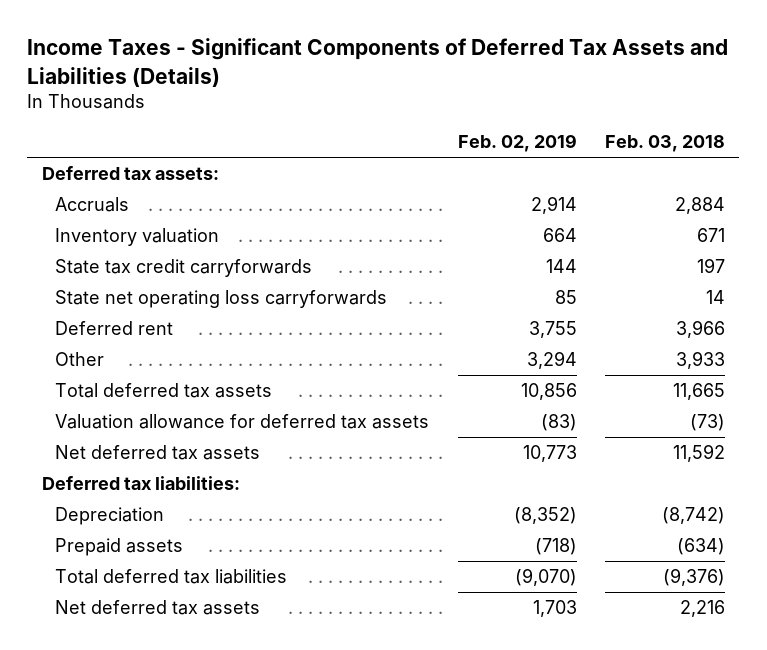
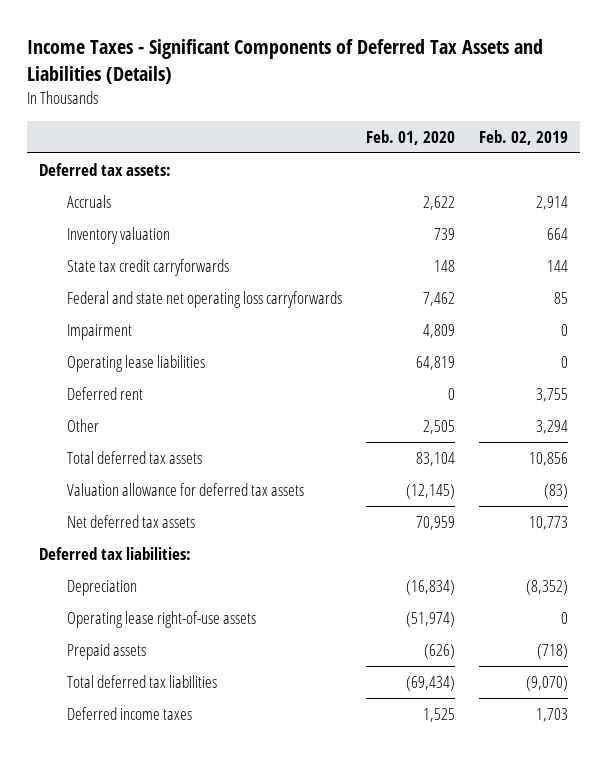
[605,135,726,153] Feb. 03, 2018 -> none
none -> [366,130,456,146] Feb. 01, 2020
[54,290,387,309] State net operating loss carryforwards -> [66,291,342,309] Federal and state net operating loss carryforwards
none -> [66,324,132,341] Impairment
none -> [66,355,205,373] Operating lease liabilities
none -> [66,611,256,629] Operating lease right-of-use assets
[54,600,260,616] Net deferred tax assets -> [66,707,192,721] Deferred income taxes

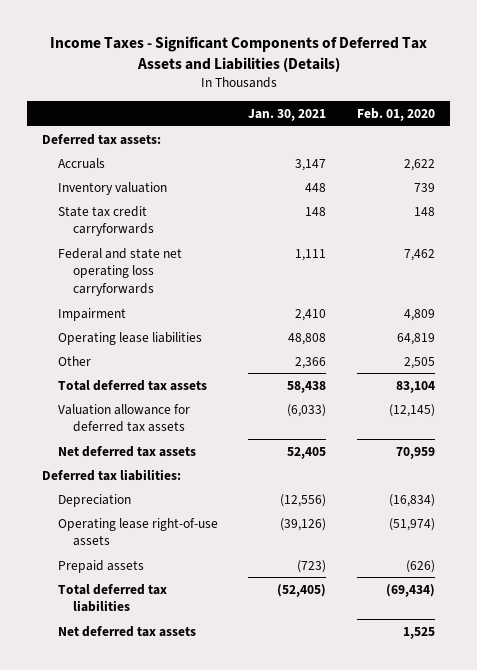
[479,130,569,146] Feb. 02, 2019 -> none
none -> [248,108,327,121] Jan. 30, 2021
[66,387,143,401] Deferred rent -> none
[66,707,192,721] Deferred income taxes -> [57,625,196,637] Net deferred tax assets

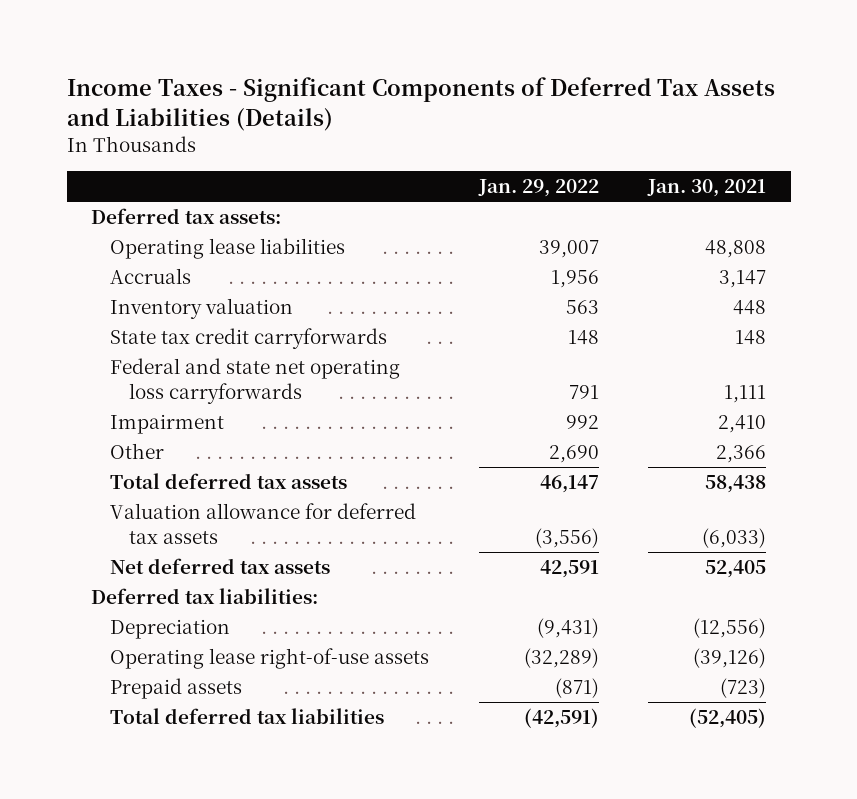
[357,107,436,121] Feb. 01, 2020 -> none
none -> [477,178,599,197] Jan. 29, 2022
[57,331,202,345] Operating lease liabilities -> [110,238,346,260] Operating lease liabilities
[57,625,196,637] Net deferred tax assets -> none

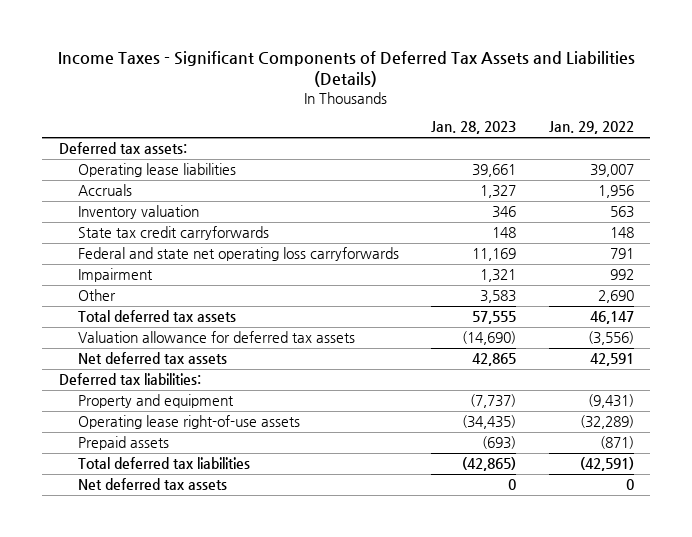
[647,178,767,197] Jan. 30, 2021 -> none
none -> [431,121,517,135] Jan. 28, 2023
[110,619,231,640] Depreciation -> [77,394,234,409] Property and equipment
none -> [77,478,227,491] Net deferred tax assets

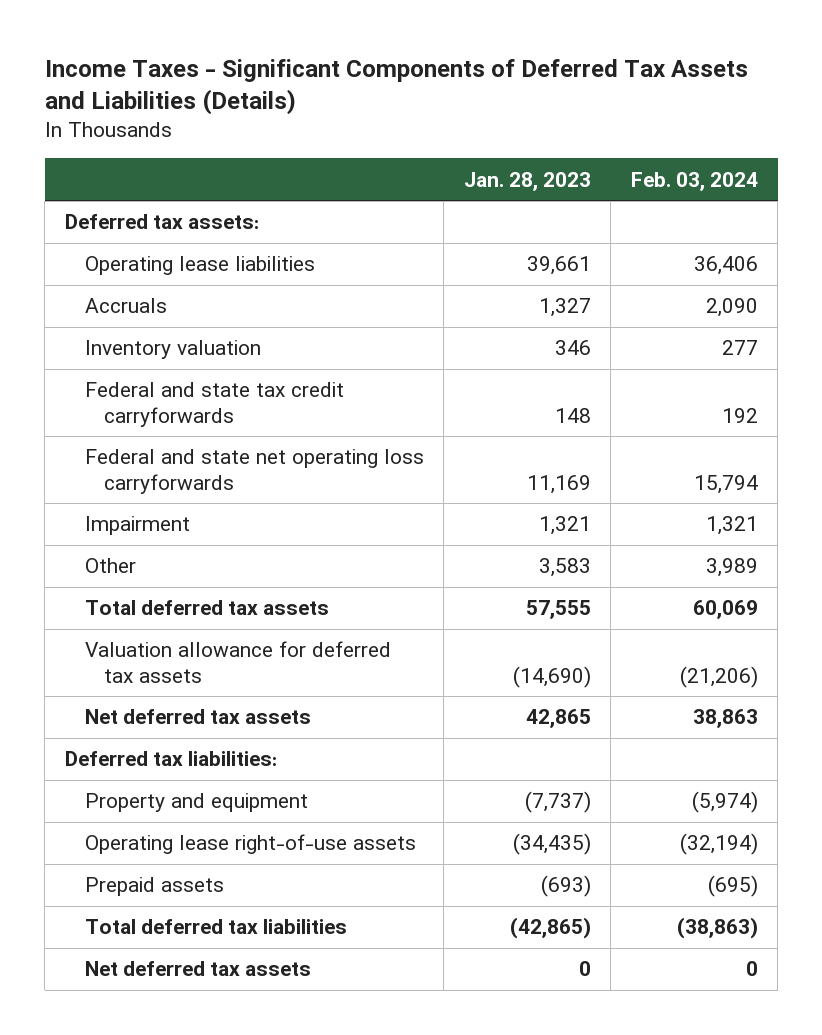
[548,121,634,135] Jan. 29, 2022 -> none
none -> [630,171,758,191] Feb. 03, 2024
[77,226,269,241] State tax credit carryforwards -> [84,382,344,427] Federal and state tax credit carryforwards

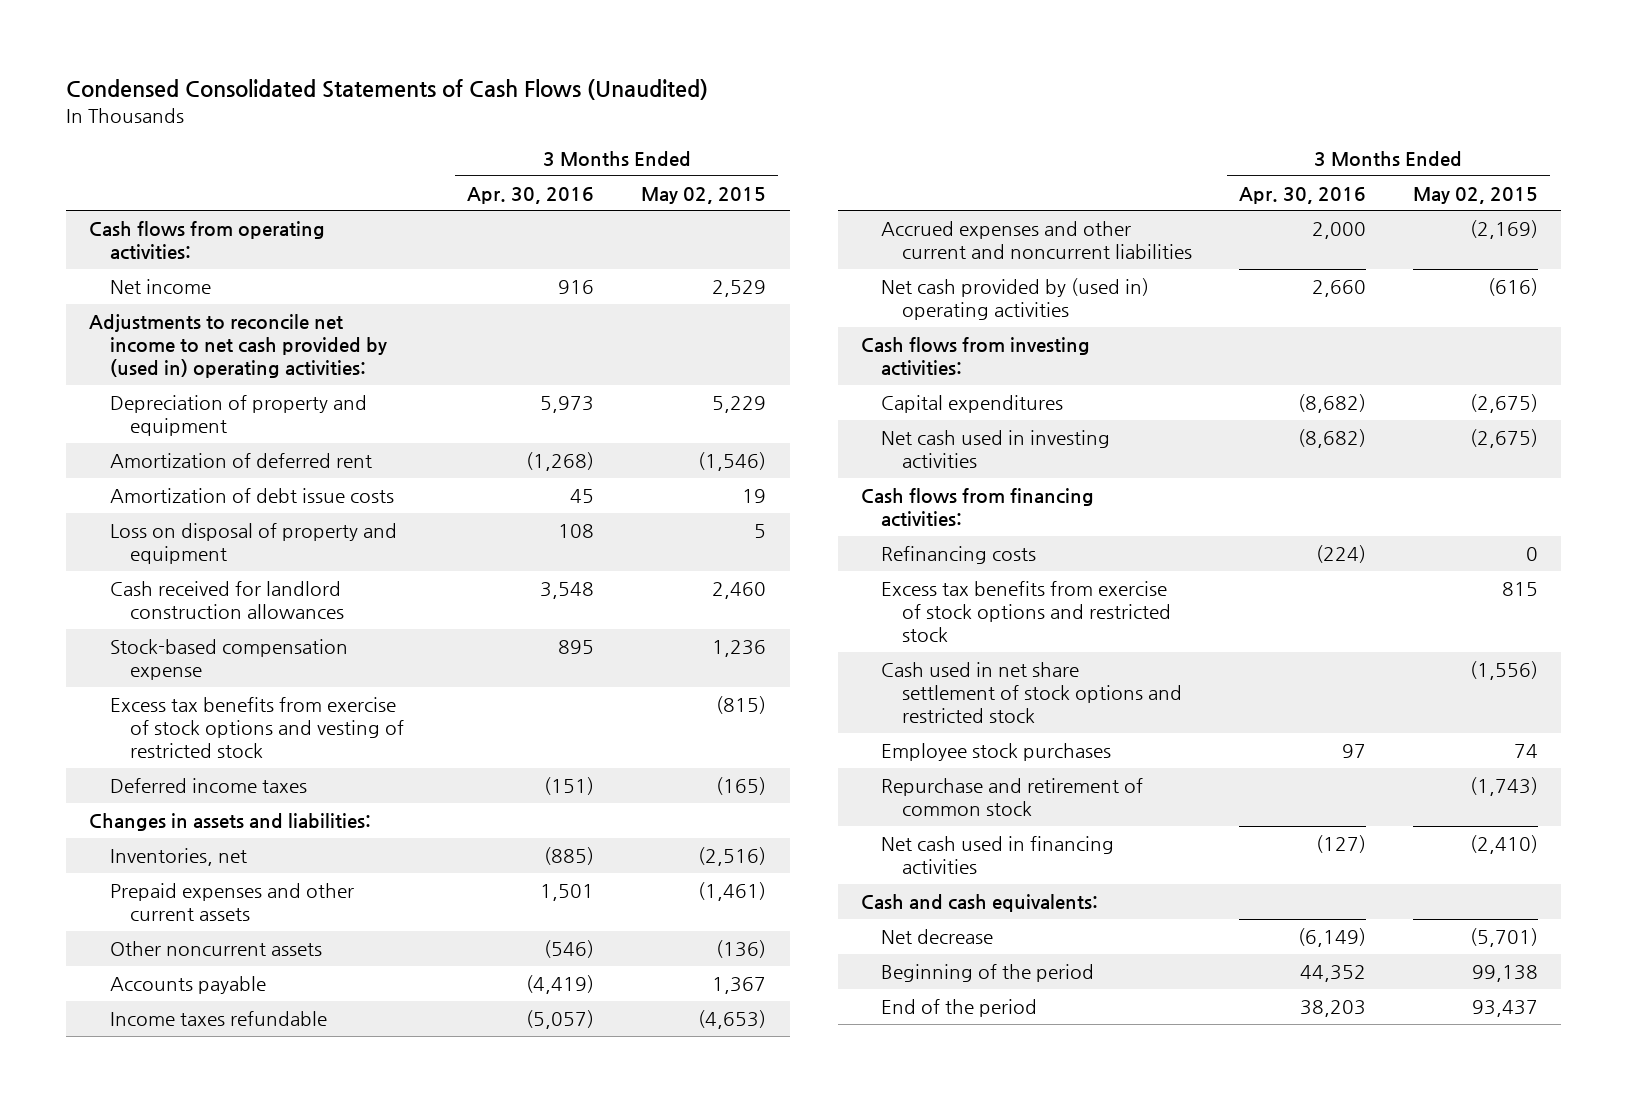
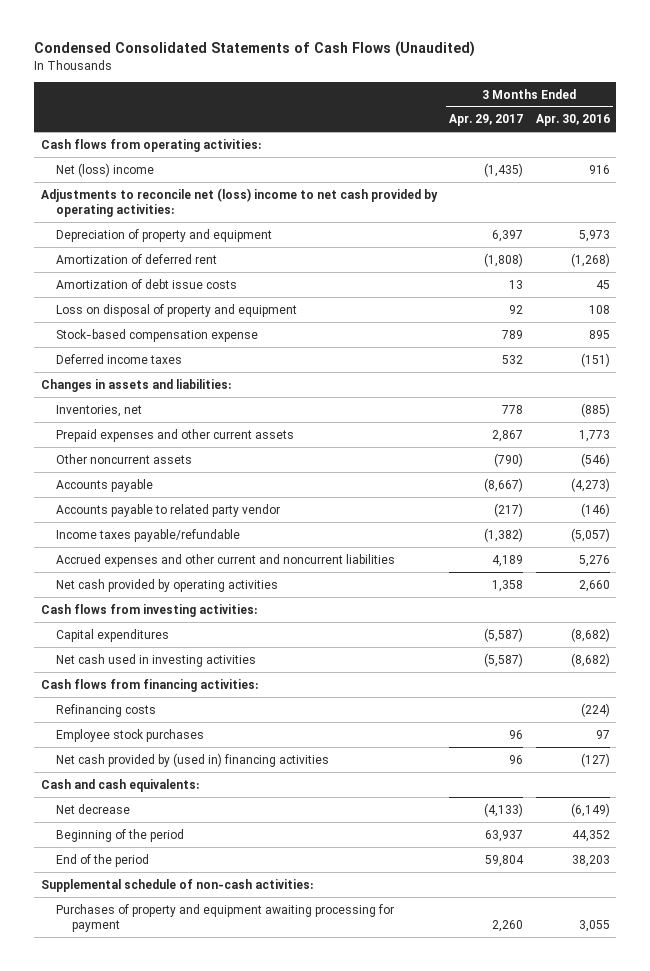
[641,186,767,204] May 02, 2015 -> none
none -> [449,114,524,127] Apr. 29, 2017
[109,279,211,295] Net income -> [56,162,155,177] Net (loss) income
[89,314,387,379] Adjustments to reconcile net income to net cash provided by (used in) operating activities: -> [40,187,438,217] Adjustments to reconcile net (loss) income to net cash provided by operating activities:
[109,581,345,620] Cash received for landlord construction allowances -> none
[109,697,405,759] Excess tax benefits from exercise of stock options and vesting of restricted stock -> none
[540,884,595,902] 1,501 -> [578,429,610,442] 1,773
[526,975,595,995] (4,419) -> [570,477,610,492] (4,273)
none -> [56,503,281,517] Accounts payable to related party vendor
[109,1011,327,1027] Income taxes refundable -> [56,528,241,542] Income taxes payable/refundable
[1311,222,1366,240] 2,000 -> [578,554,610,567] 5,276
[881,278,1150,321] Net cash provided by (used in) operating activities -> [56,578,279,592] Net cash provided by operating activities
[881,581,1171,643] Excess tax benefits from exercise of stock options and restricted stock -> none
[881,662,1182,724] Cash used in net share settlement of stock options and restricted stock -> none
[881,778,1144,817] Repurchase and retirement of common stock -> none
[881,836,1115,875] Net cash used in financing activities -> [56,752,330,767] Net cash provided by (used in) financing activities
none -> [40,878,313,892] Supplemental schedule of non-cash activities:
none -> [56,903,395,932] Purchases of property and equipment awaiting processing for payment

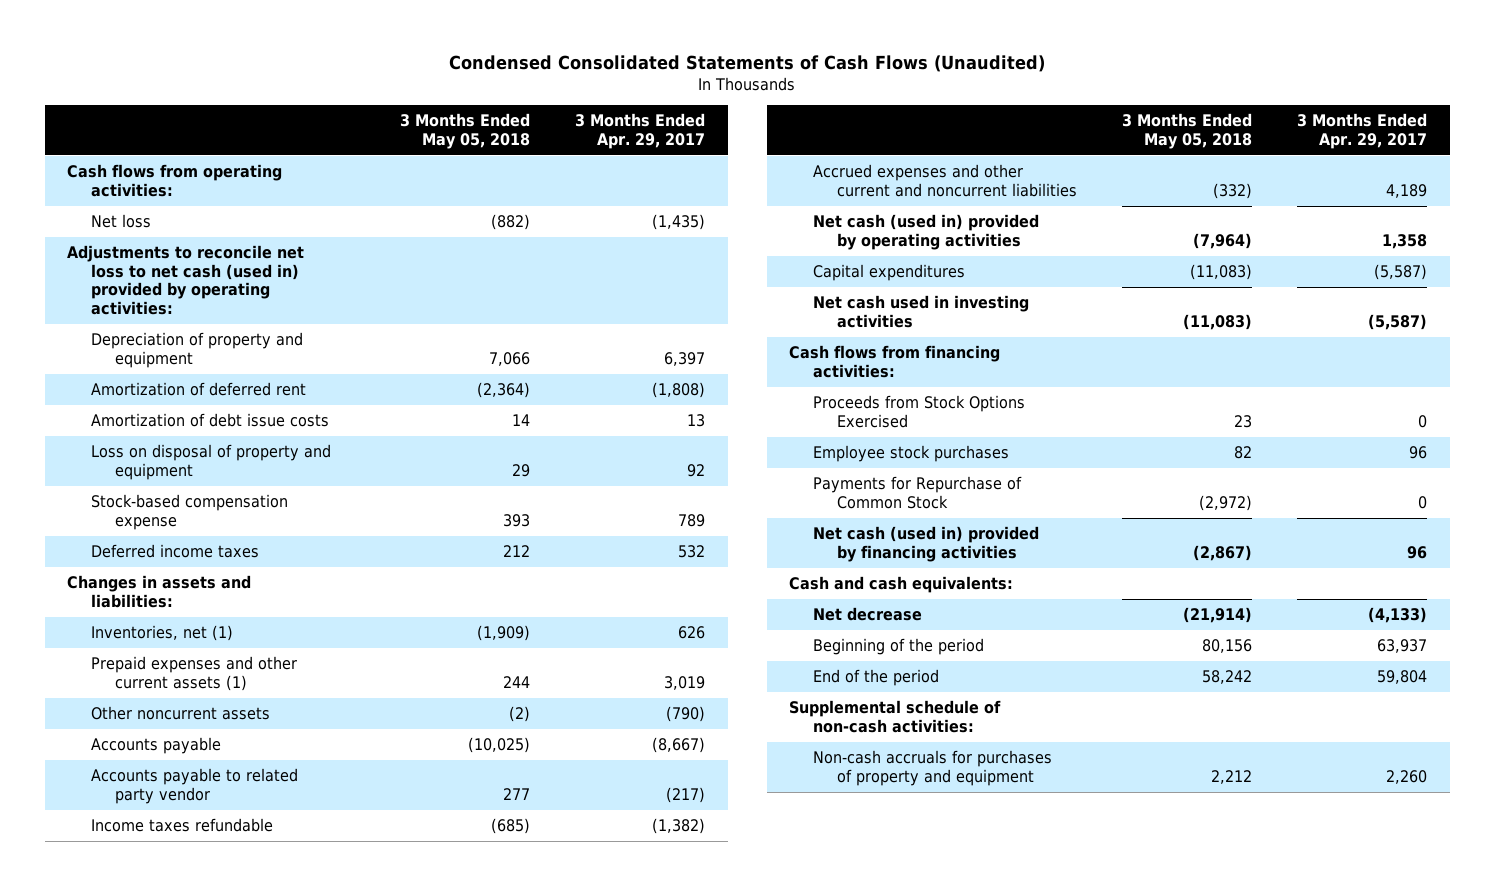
[535,114,610,127] Apr. 30, 2016 -> none
none -> [400,113,531,149] 3 Months Ended May 05, 2018
[56,162,155,177] Net (loss) income -> [91,214,152,229] Net loss
[40,187,438,217] Adjustments to reconcile net (loss) income to net cash provided by operating activities: -> [67,245,305,316] Adjustments to reconcile net loss to net cash (used in) provided by operating activities:
[56,404,143,417] Inventories, net -> [91,625,234,642] Inventories, net (1)
[502,404,524,414] 778 -> [678,626,706,640] 626
[56,428,295,442] Prepaid expenses and other current assets -> [91,656,298,691] Prepaid expenses and other current assets (1)
[492,429,524,442] 2,867 -> [664,675,706,690] 3,019
[56,528,241,542] Income taxes payable/refundable -> [91,818,274,833] Income taxes refundable
[40,603,257,617] Cash flows from investing activities: -> none
[56,578,279,592] Net cash provided by operating activities -> [812,214,1039,250] Net cash (used in) provided by operating activities
[56,703,157,717] Refinancing costs -> none
none -> [812,395,1025,428] Proceeds from Stock Options Exercised
none -> [812,476,1022,509] Payments for Repurchase of Common Stock
[56,752,330,767] Net cash provided by (used in) financing activities -> [812,526,1039,562] Net cash (used in) provided by financing activities
[56,903,395,932] Purchases of property and equipment awaiting processing for payment -> [812,750,1052,786] Non-cash accruals for purchases of property and equipment

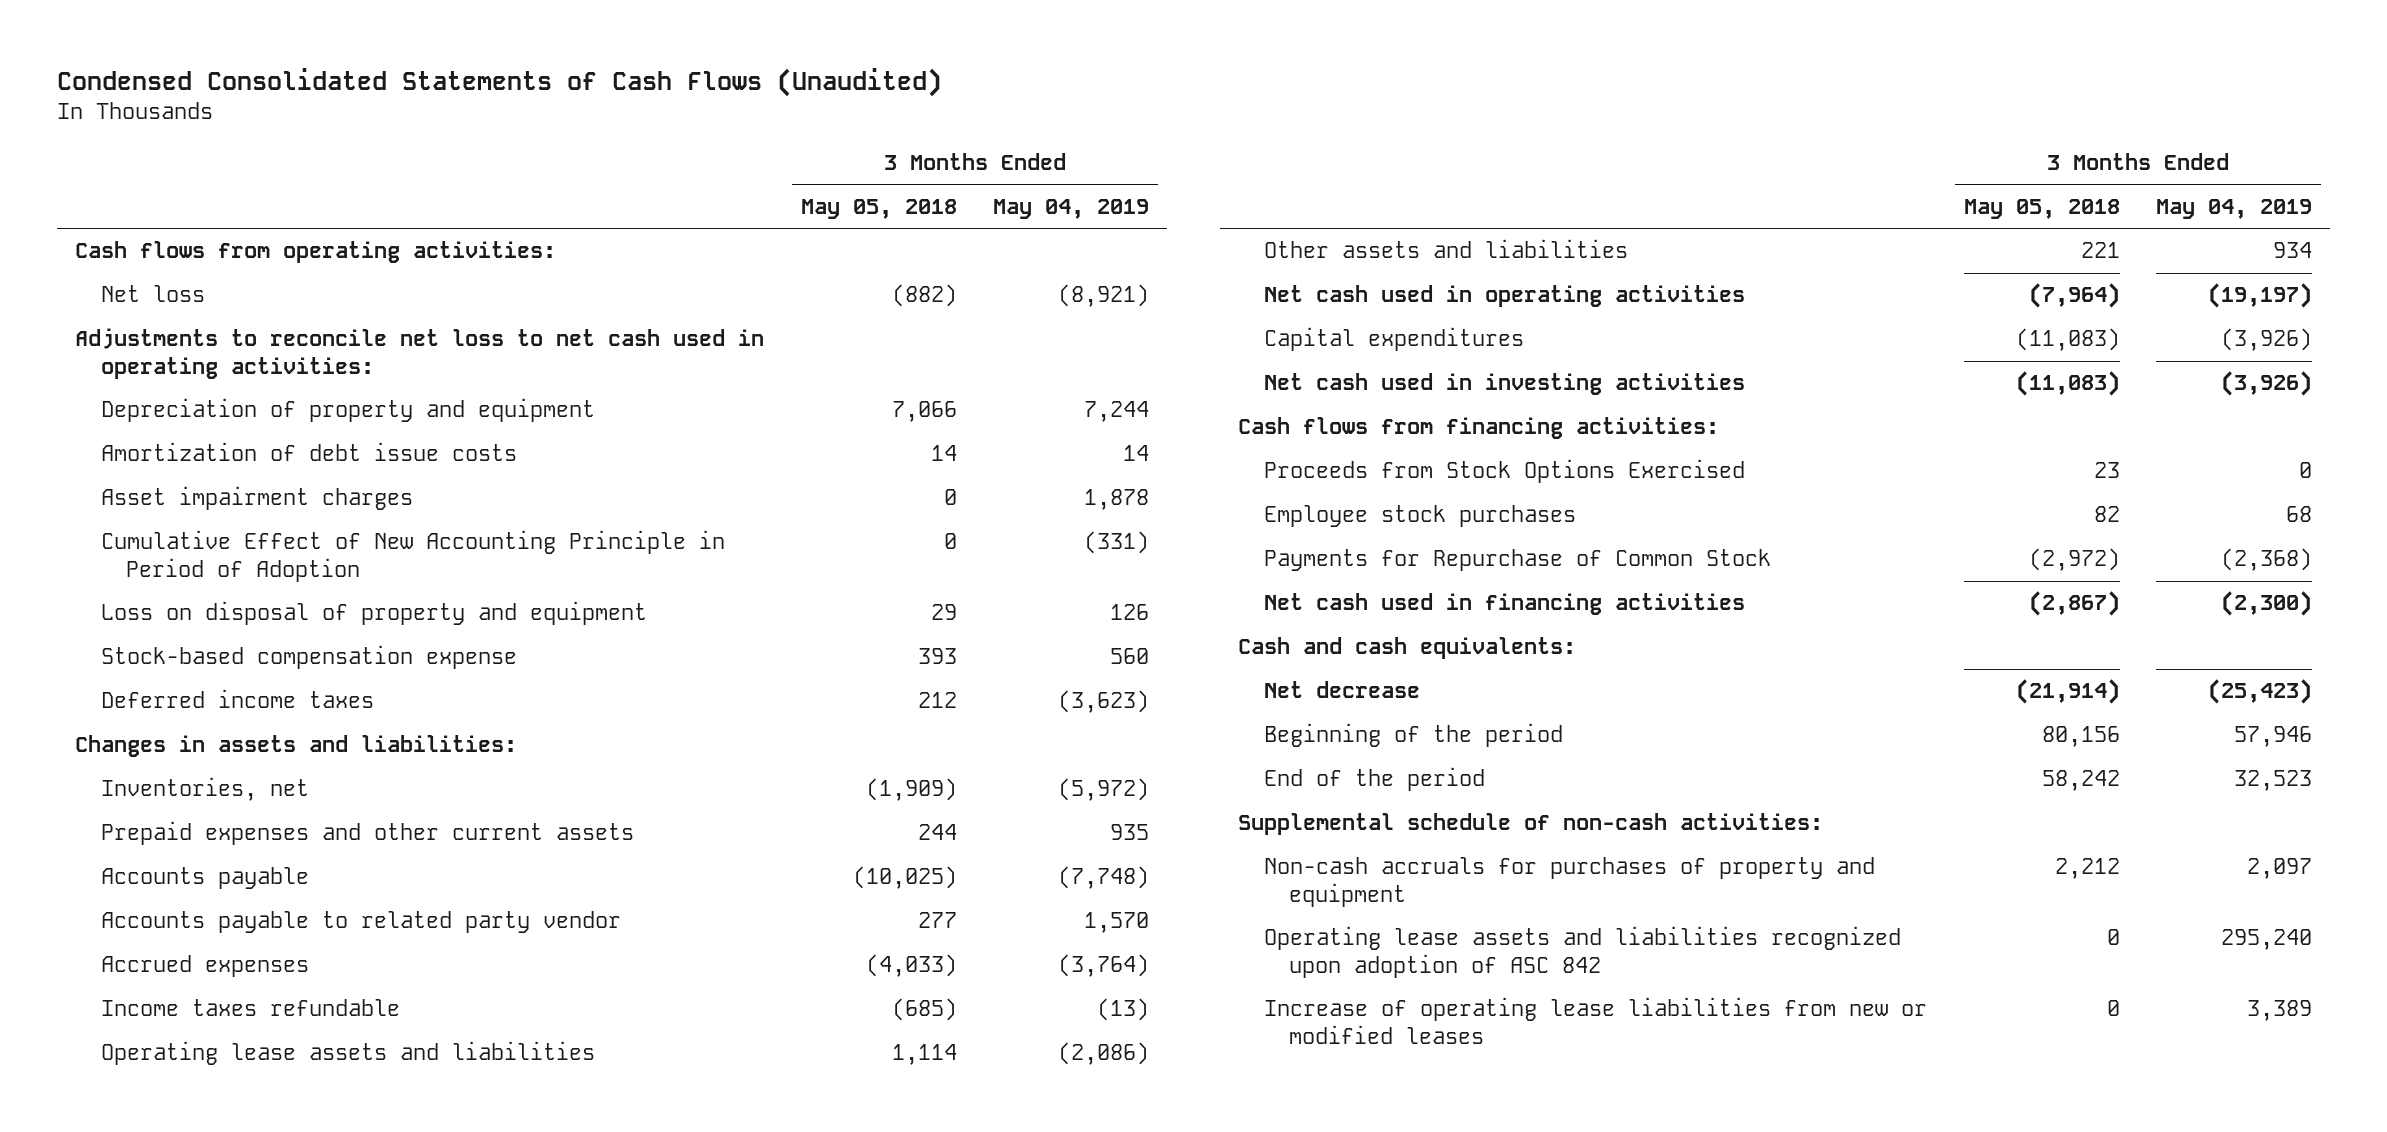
[575,113,706,149] 3 Months Ended Apr. 29, 2017 -> none
none -> [992,198,1149,219] May 04, 2019
[67,245,305,316] Adjustments to reconcile net loss to net cash (used in) provided by operating activities: -> [75,328,765,379] Adjustments to reconcile net loss to net cash used in operating activities:
[91,382,307,397] Amortization of deferred rent -> none
none -> [100,486,413,511] Asset impairment charges
none -> [100,530,725,582] Cumulative Effect of New Accounting Principle in Period of Adoption
[91,706,271,721] Other noncurrent assets -> none
[91,625,234,642] Inventories, net (1) -> [100,777,309,802] Inventories, net
[91,656,298,691] Prepaid expenses and other current assets (1) -> [100,821,634,846] Prepaid expenses and other current assets
none -> [100,955,309,978] Accrued expenses
[812,164,1077,197] Accrued expenses and other current and noncurrent liabilities -> none
none -> [100,1041,595,1066] Operating lease assets and liabilities
none -> [1263,239,1628,259] Other assets and liabilities
[812,214,1039,250] Net cash (used in) provided by operating activities -> [1263,285,1745,308] Net cash used in operating activities
[812,526,1039,562] Net cash (used in) provided by financing activities -> [1263,593,1745,616] Net cash used in financing activities
none -> [1263,926,1901,978] Operating lease assets and liabilities recognized upon adoption of ASC 842
none -> [1263,997,1927,1044] Increase of operating lease liabilities from new or modified leases

